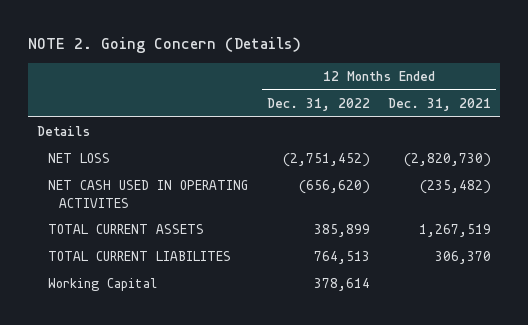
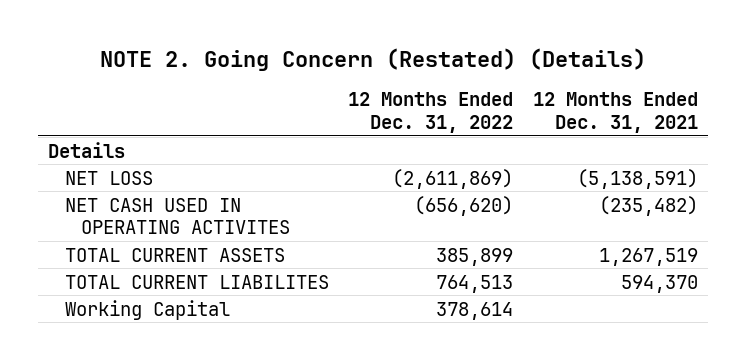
[28,37,302,54] NOTE 2. Going Concern (Details) -> [99,48,646,72] NOTE 2. Going Concern (Restated) (Details)
[282,153,370,168] (2,751,452) -> [392,168,514,189] (2,611,869)
[404,153,492,168] (2,820,730) -> [576,168,698,189] (5,138,591)
[435,251,492,265] 306,370 -> [620,274,698,293] 594,370

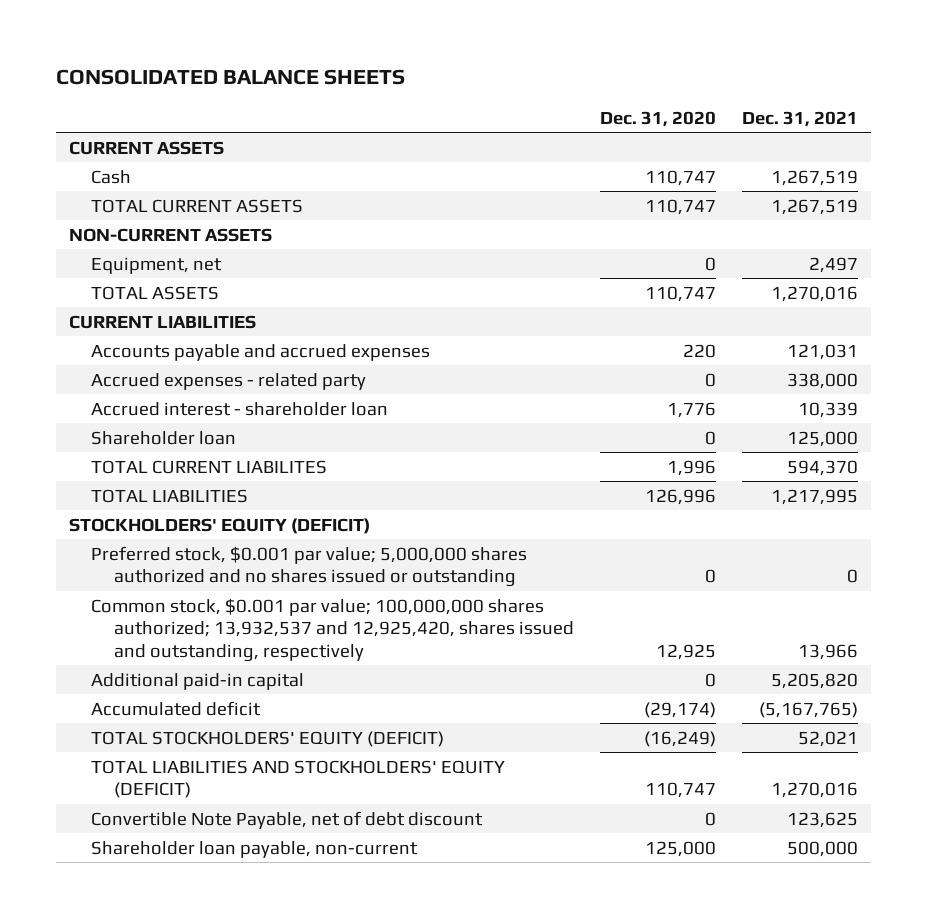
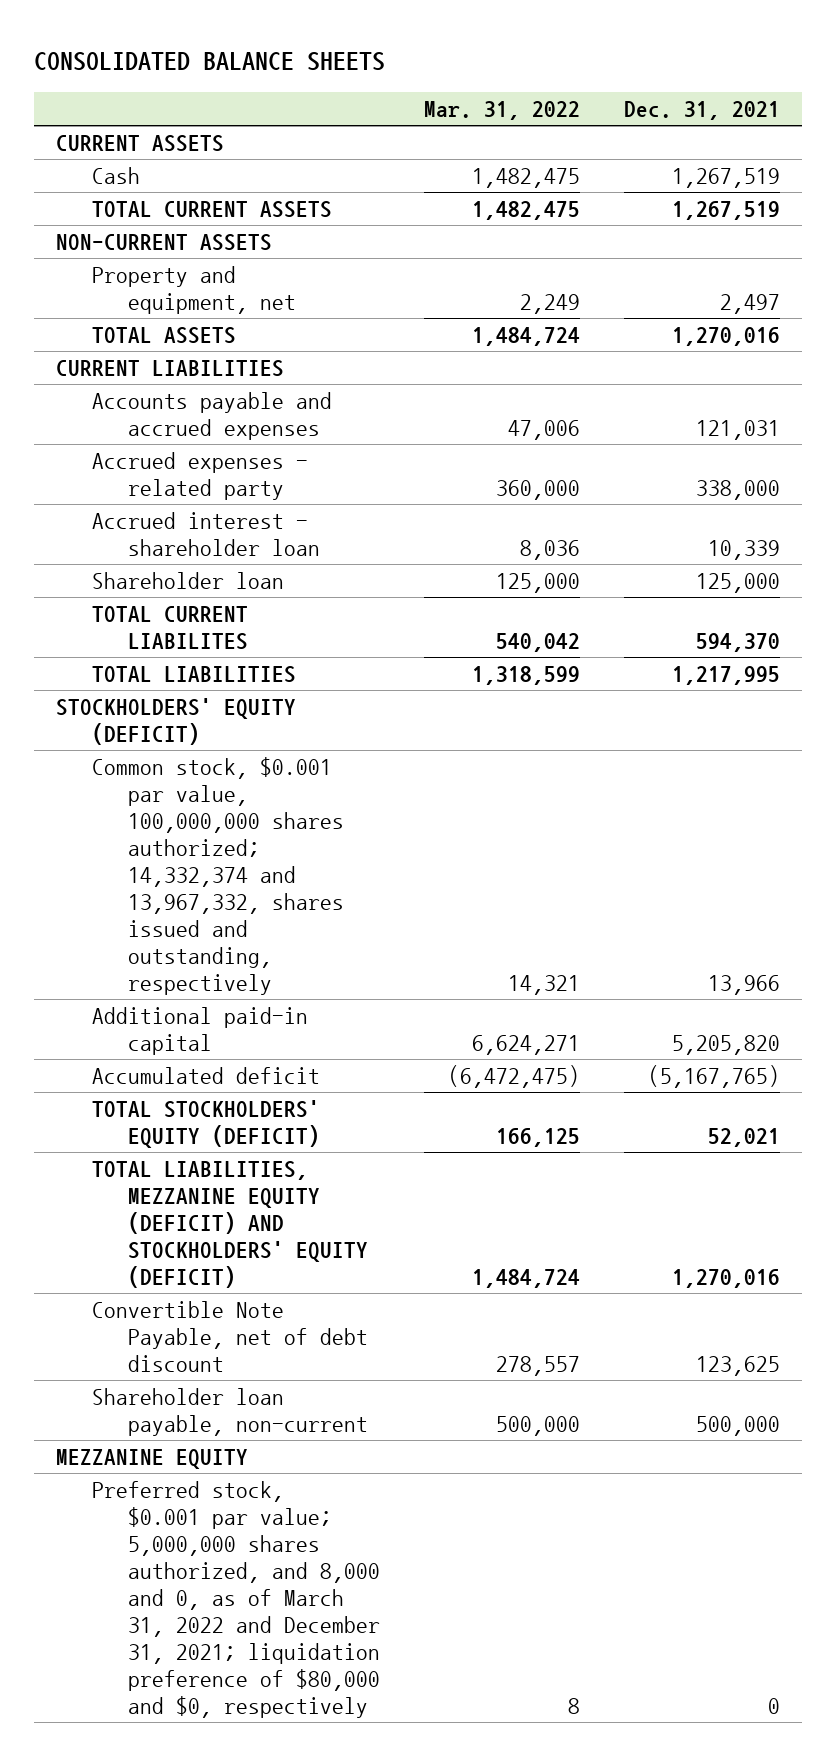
[600,110,717,127] Dec. 31, 2020 -> none
none -> [424,101,581,121] Mar. 31, 2022
[91,256,223,274] Equipment, net -> [92,265,297,314] Property and equipment, net
[91,545,528,588] Preferred stock, $0.001 par value; 5,000,000 shares authorized and no shares issued or outstanding -> none
[91,597,574,662] Common stock, $0.001 par value; 100,000,000 shares authorized; 13,932,537 and 12,925,420, shares issued and outstanding, respectively -> [92,756,345,995] Common stock, $0.001 par value, 100,000,000 shares authorized; 14,332,374 and 13,967,332, shares issued and outstanding, respectively
[91,759,506,799] TOTAL LIABILITIES AND STOCKHOLDERS' EQUITY (DEFICIT) -> [92,1160,369,1288] TOTAL LIABILITIES, MEZZANINE EQUITY (DEFICIT) AND STOCKHOLDERS' EQUITY (DEFICIT)
none -> [55,1448,248,1469] MEZZANINE EQUITY
none -> [92,1480,381,1718] Preferred stock, $0.001 par value; 5,000,000 shares authorized, and 8,000 and 0, as of March 31, 2022 and December 31, 2021; liquidation preference of $80,000 and $0, respectively

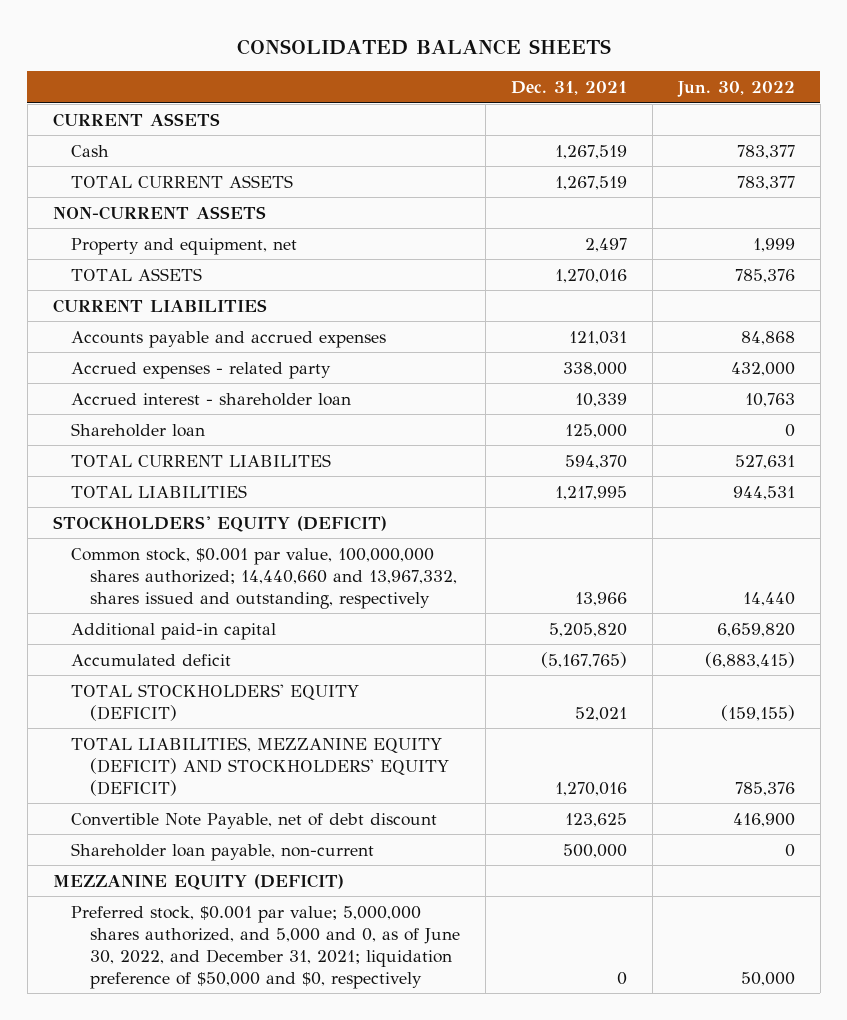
[424,101,581,121] Mar. 31, 2022 -> none
none -> [676,81,795,98] Jun. 30, 2022
[92,756,345,995] Common stock, $0.001 par value, 100,000,000 shares authorized; 14,332,374 and 13,967,332, shares issued and outstanding, respectively -> [71,547,457,609] Common stock, $0.001 par value, 100,000,000 shares authorized; 14,440,660 and 13,967,332, shares issued and outstanding, respectively
[55,1448,248,1469] MEZZANINE EQUITY -> [52,873,344,890] MEZZANINE EQUITY (DEFICIT)
[92,1480,381,1718] Preferred stock, $0.001 par value; 5,000,000 shares authorized, and 8,000 and 0, as of March 31, 2022 and December 31, 2021; liquidation preference of $80,000 and $0, respectively -> [71,905,460,989] Preferred stock, $0.001 par value; 5,000,000 shares authorized, and 5,000 and 0, as of June 30, 2022, and December 31, 2021; liquidation preference of $50,000 and $0, respectively

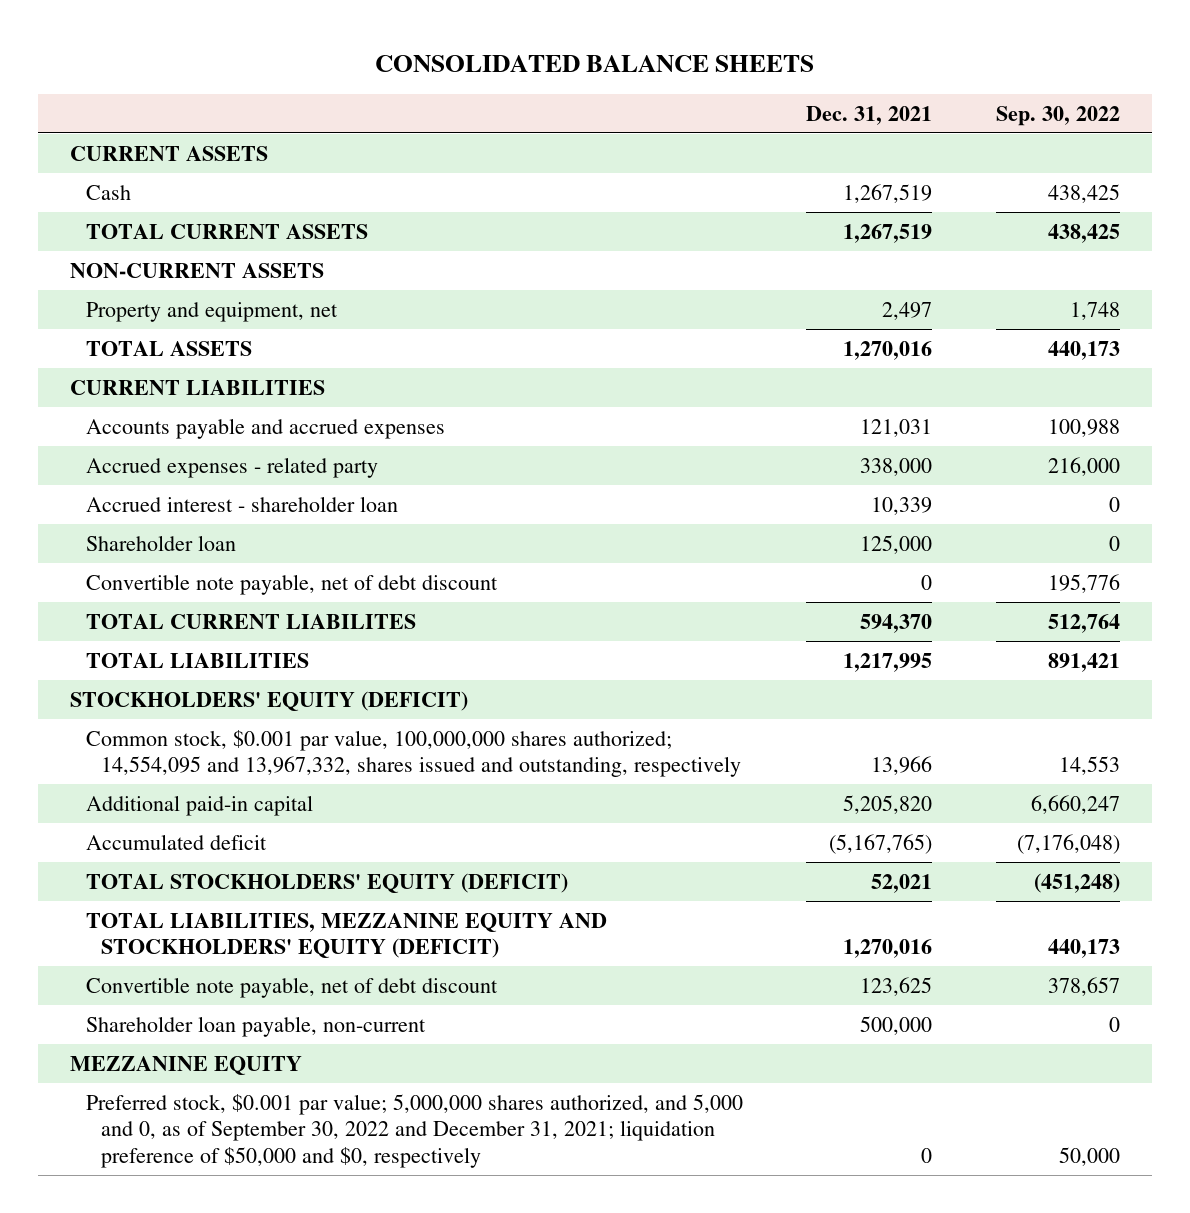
[676,81,795,98] Jun. 30, 2022 -> none
none -> [995,105,1120,126] Sep. 30, 2022
none -> [85,573,498,595] Convertible note payable, net of debt discount
[71,547,457,609] Common stock, $0.001 par value, 100,000,000 shares authorized; 14,440,660 and 13,967,332, shares issued and outstanding, respectively -> [85,729,742,778] Common stock, $0.001 par value, 100,000,000 shares authorized; 14,554,095 and 13,967,332, shares issued and outstanding, respectively
[71,736,449,796] TOTAL LIABILITIES, MEZZANINE EQUITY (DEFICIT) AND STOCKHOLDERS' EQUITY (DEFICIT) -> [85,912,607,959] TOTAL LIABILITIES, MEZZANINE EQUITY AND STOCKHOLDERS' EQUITY (DEFICIT)
[71,812,438,829] Convertible Note Payable, net of debt discount -> [85,976,498,998] Convertible note payable, net of debt discount
[52,873,344,890] MEZZANINE EQUITY (DEFICIT) -> [69,1055,302,1075] MEZZANINE EQUITY
[71,905,460,989] Preferred stock, $0.001 par value; 5,000,000 shares authorized, and 5,000 and 0, as of June 30, 2022, and December 31, 2021; liquidation preference of $50,000 and $0, respectively -> [85,1093,743,1169] Preferred stock, $0.001 par value; 5,000,000 shares authorized, and 5,000 and 0, as of September 30, 2022 and December 31, 2021; liquidation preference of $50,000 and $0, respectively

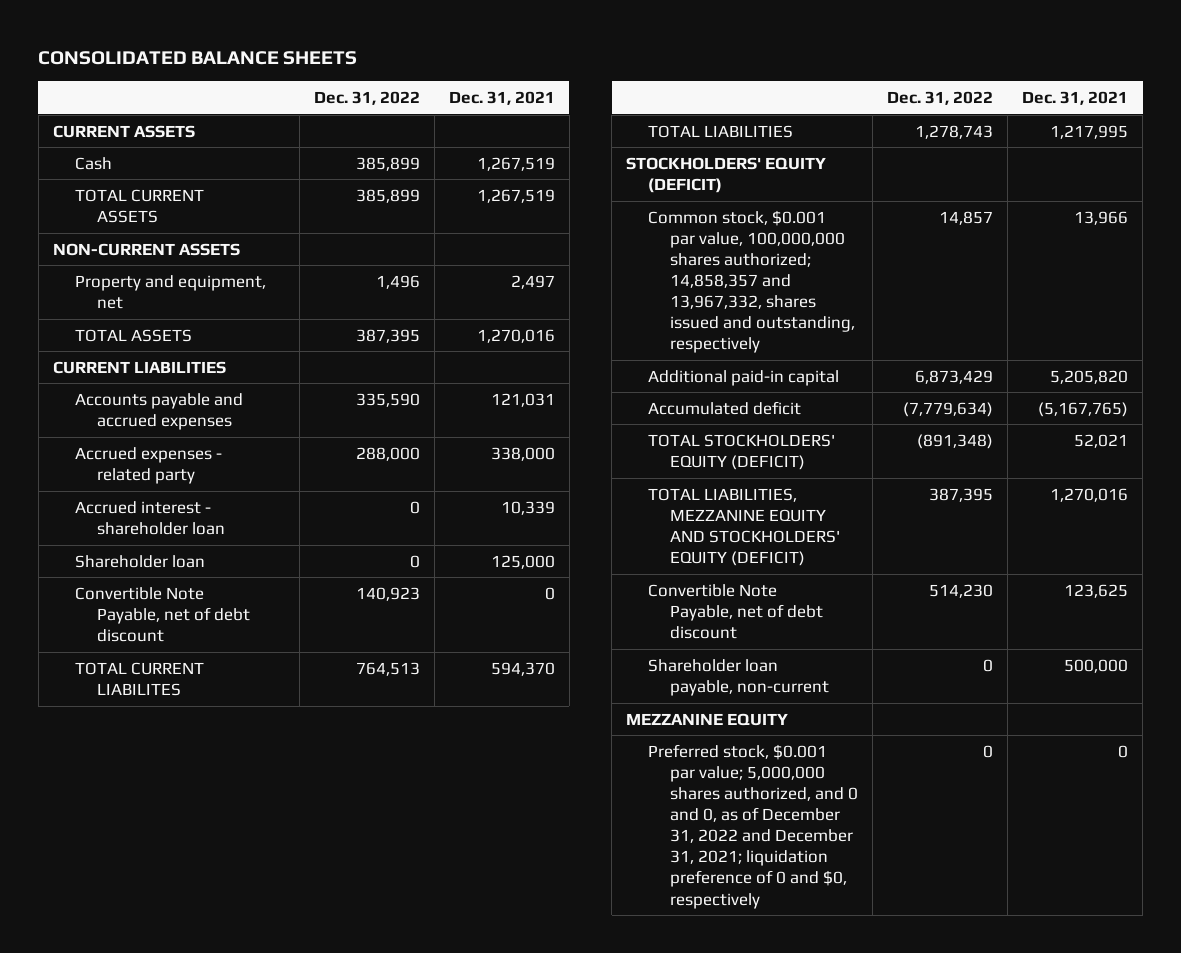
[995,105,1120,126] Sep. 30, 2022 -> none
none -> [313,90,420,105] Dec. 31, 2022
[85,573,498,595] Convertible note payable, net of debt discount -> [74,586,250,642] Convertible Note Payable, net of debt discount
[85,729,742,778] Common stock, $0.001 par value, 100,000,000 shares authorized; 14,554,095 and 13,967,332, shares issued and outstanding, respectively -> [648,209,855,354] Common stock, $0.001 par value, 100,000,000 shares authorized; 14,858,357 and 13,967,332, shares issued and outstanding, respectively
[85,976,498,998] Convertible note payable, net of debt discount -> [648,583,823,639] Convertible Note Payable, net of debt discount
[85,1093,743,1169] Preferred stock, $0.001 par value; 5,000,000 shares authorized, and 5,000 and 0, as of September 30, 2022 and December 31, 2021; liquidation preference of $50,000 and $0, respectively -> [648,743,858,909] Preferred stock, $0.001 par value; 5,000,000 shares authorized, and 0 and 0, as of December 31, 2022 and December 31, 2021; liquidation preference of 0 and $0, respectively

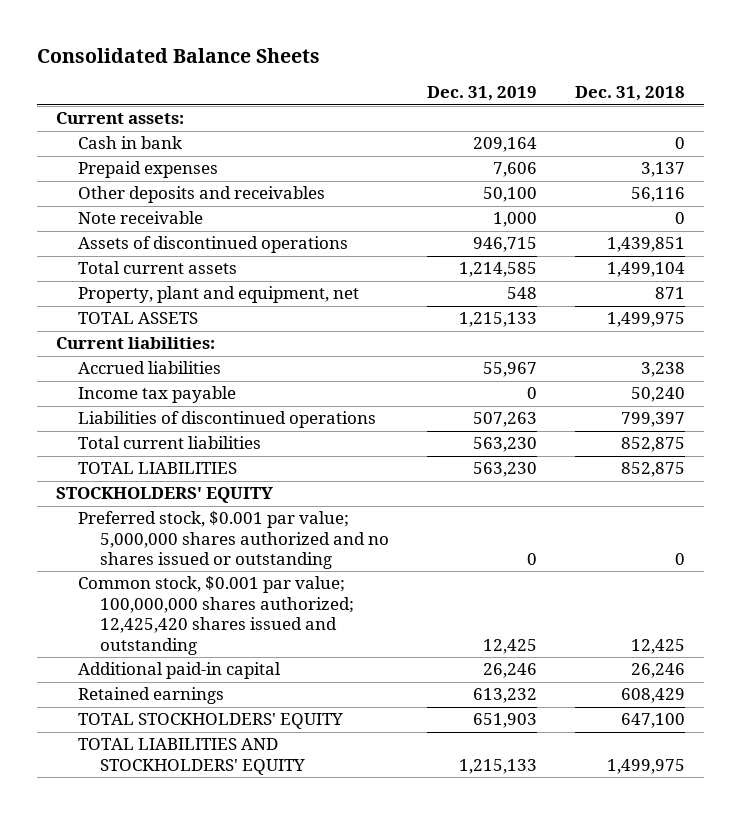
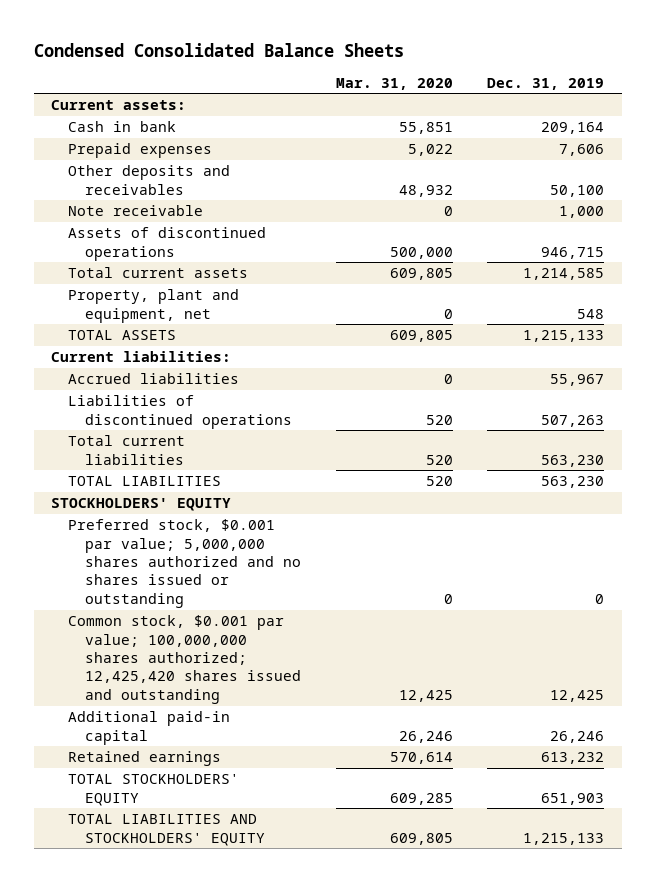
[36,48,320,64] Consolidated Balance Sheets -> [33,42,404,57] Condensed Consolidated Balance Sheets
[575,86,686,102] Dec. 31, 2018 -> none
none -> [335,77,453,90] Mar. 31, 2020
[77,386,236,404] Income tax payable -> none

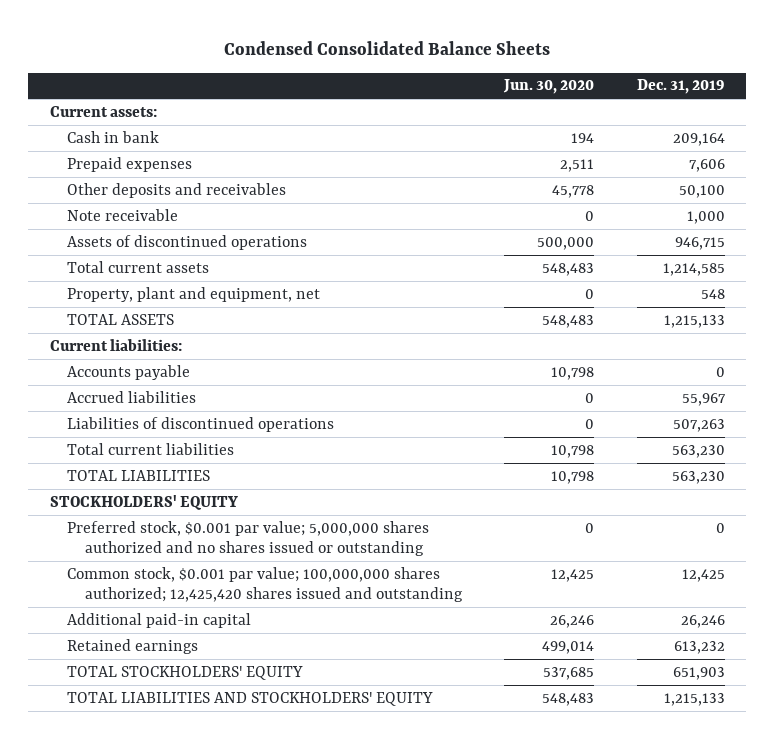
[335,77,453,90] Mar. 31, 2020 -> none
none -> [503,79,595,95] Jun. 30, 2020
none -> [67,364,191,380] Accounts payable

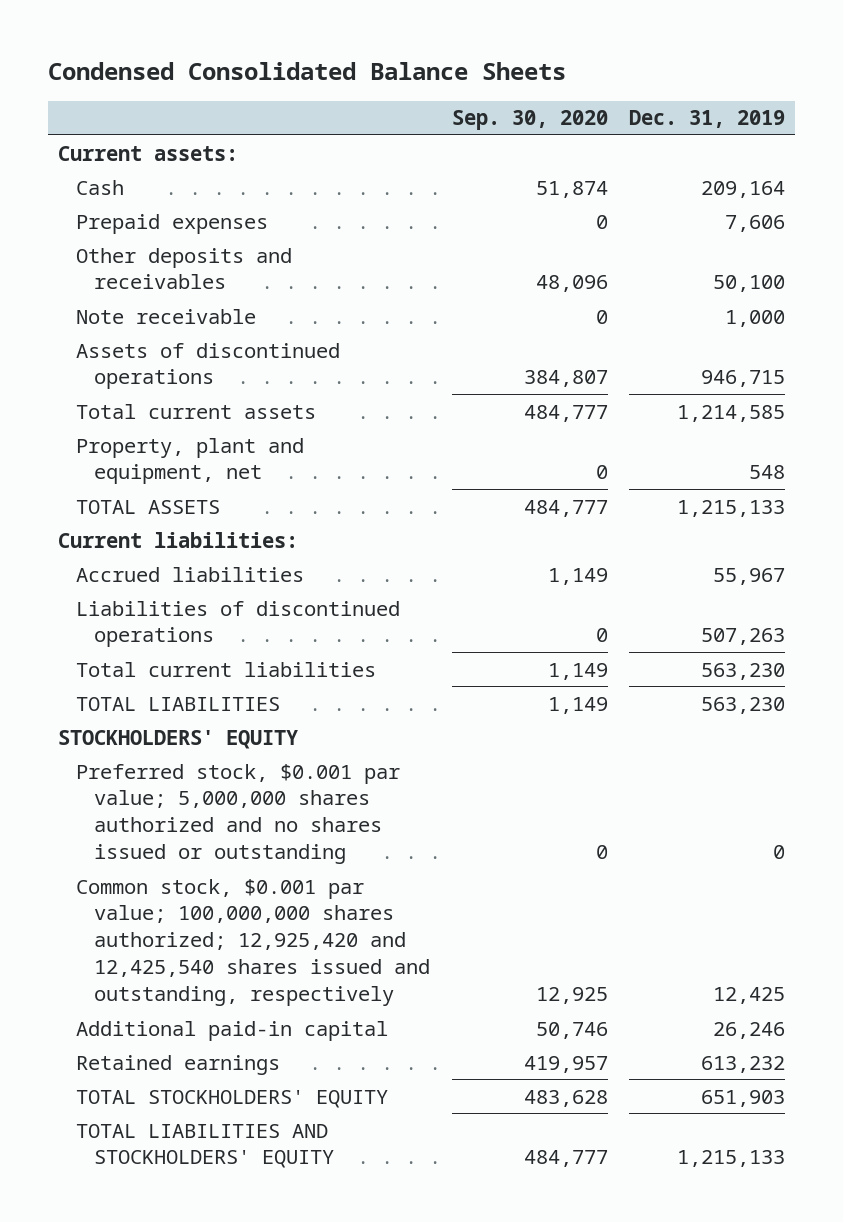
[503,79,595,95] Jun. 30, 2020 -> none
none -> [451,110,608,131] Sep. 30, 2020
[67,130,160,143] Cash in bank -> [76,179,125,195] Cash
[67,364,191,380] Accounts payable -> none
[67,566,464,603] Common stock, $0.001 par value; 100,000,000 shares authorized; 12,425,420 shares issued and outstanding -> [76,878,431,1007] Common stock, $0.001 par value; 100,000,000 shares authorized; 12,925,420 and 12,425,540 shares issued and outstanding, respectively

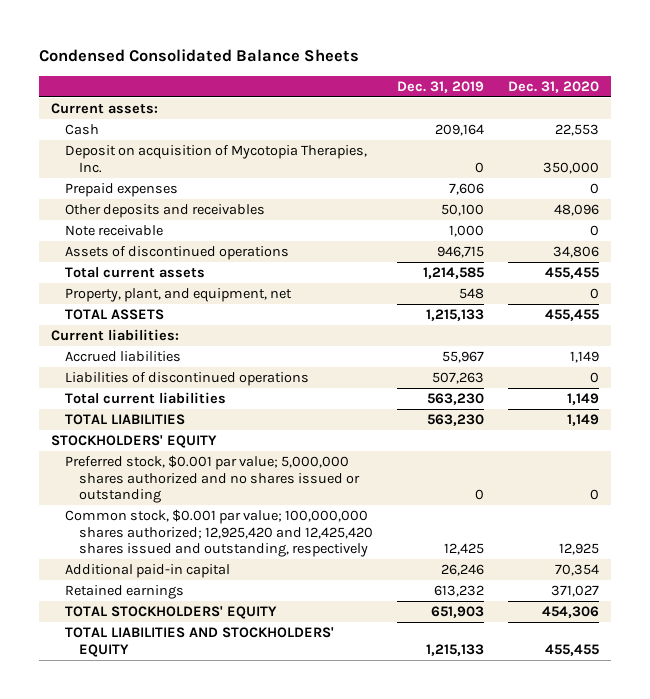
[451,110,608,131] Sep. 30, 2020 -> none
none -> [507,80,599,93] Dec. 31, 2020
none -> [64,145,367,173] Deposit on acquisition of Mycotopia Therapies, Inc.
[76,437,305,485] Property, plant and equipment, net -> [64,288,292,303] Property, plant, and equipment, net
[76,878,431,1007] Common stock, $0.001 par value; 100,000,000 shares authorized; 12,925,420 and 12,425,540 shares issued and outstanding, respectively -> [64,509,373,558] Common stock, $0.001 par value; 100,000,000 shares authorized; 12,925,420 and 12,425,420 shares issued and outstanding, respectively

